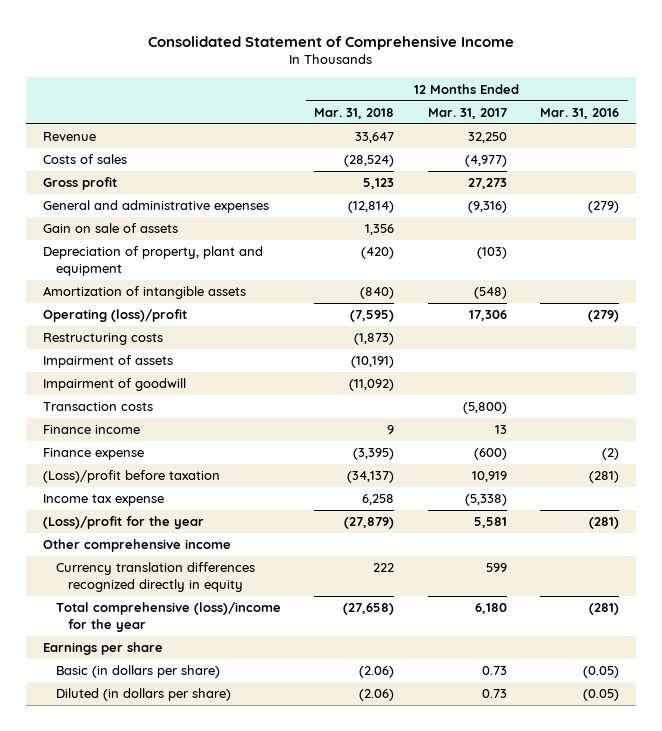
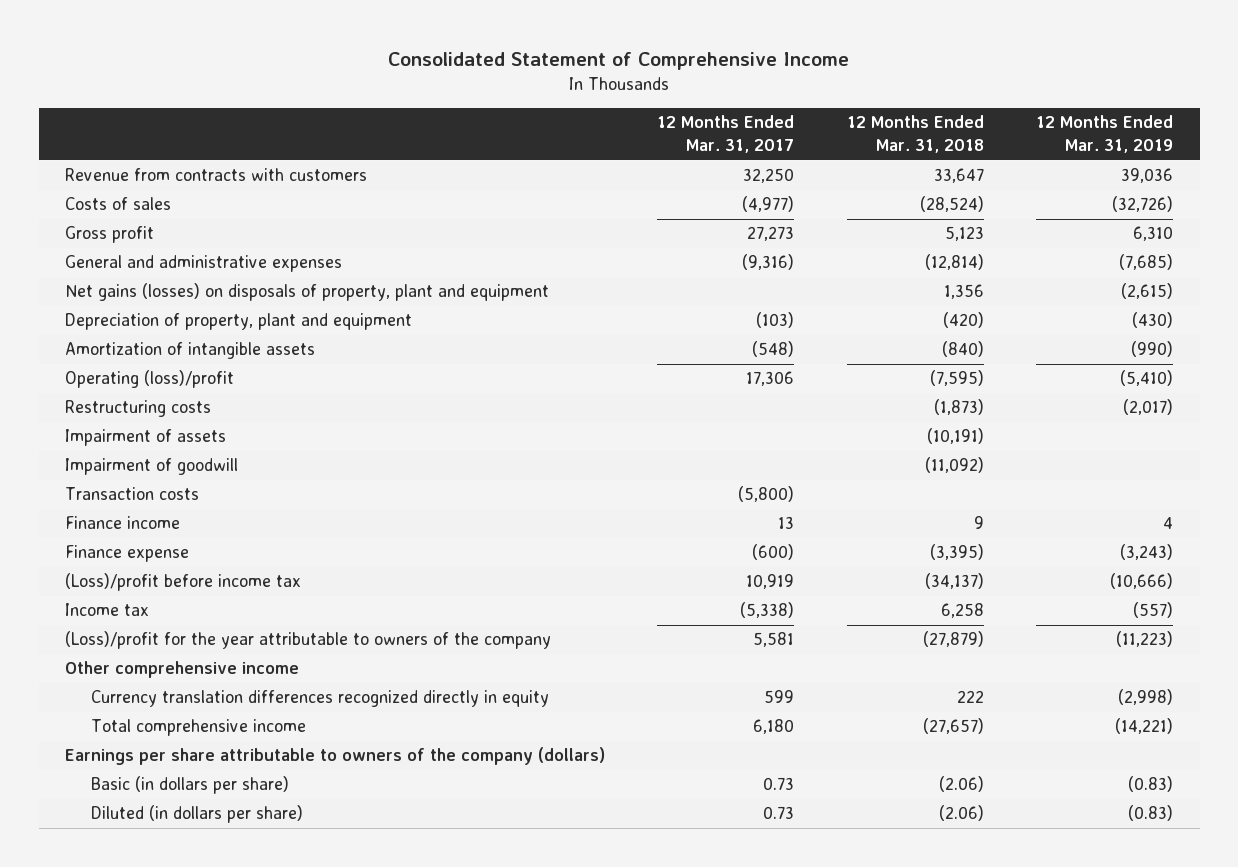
[540,107,620,119] Mar. 31, 2016 -> none
none -> [1036,115,1174,154] 12 Months Ended Mar. 31, 2019
[43,132,97,142] Revenue -> [64,168,367,182] Revenue from contracts with customers
[43,223,179,234] Gain on sale of assets -> [64,283,549,302] Net gains (losses) on disposals of property, plant and equipment
[43,470,221,484] (Loss)/profit before taxation -> [64,573,301,592] (Loss)/profit before income tax
[43,494,165,507] Income tax expense -> [64,603,149,617] Income tax
[43,516,205,530] (Loss)/profit for the year -> [64,631,551,650] (Loss)/profit for the year attributable to owners of the company
[55,602,281,632] Total comprehensive (loss)/income for the year -> [90,719,306,737] Total comprehensive income
[343,603,395,616] (27,658) -> [922,718,984,735] (27,657)
[43,642,164,656] Earnings per share -> [64,747,605,766] Earnings per share attributable to owners of the company (dollars)

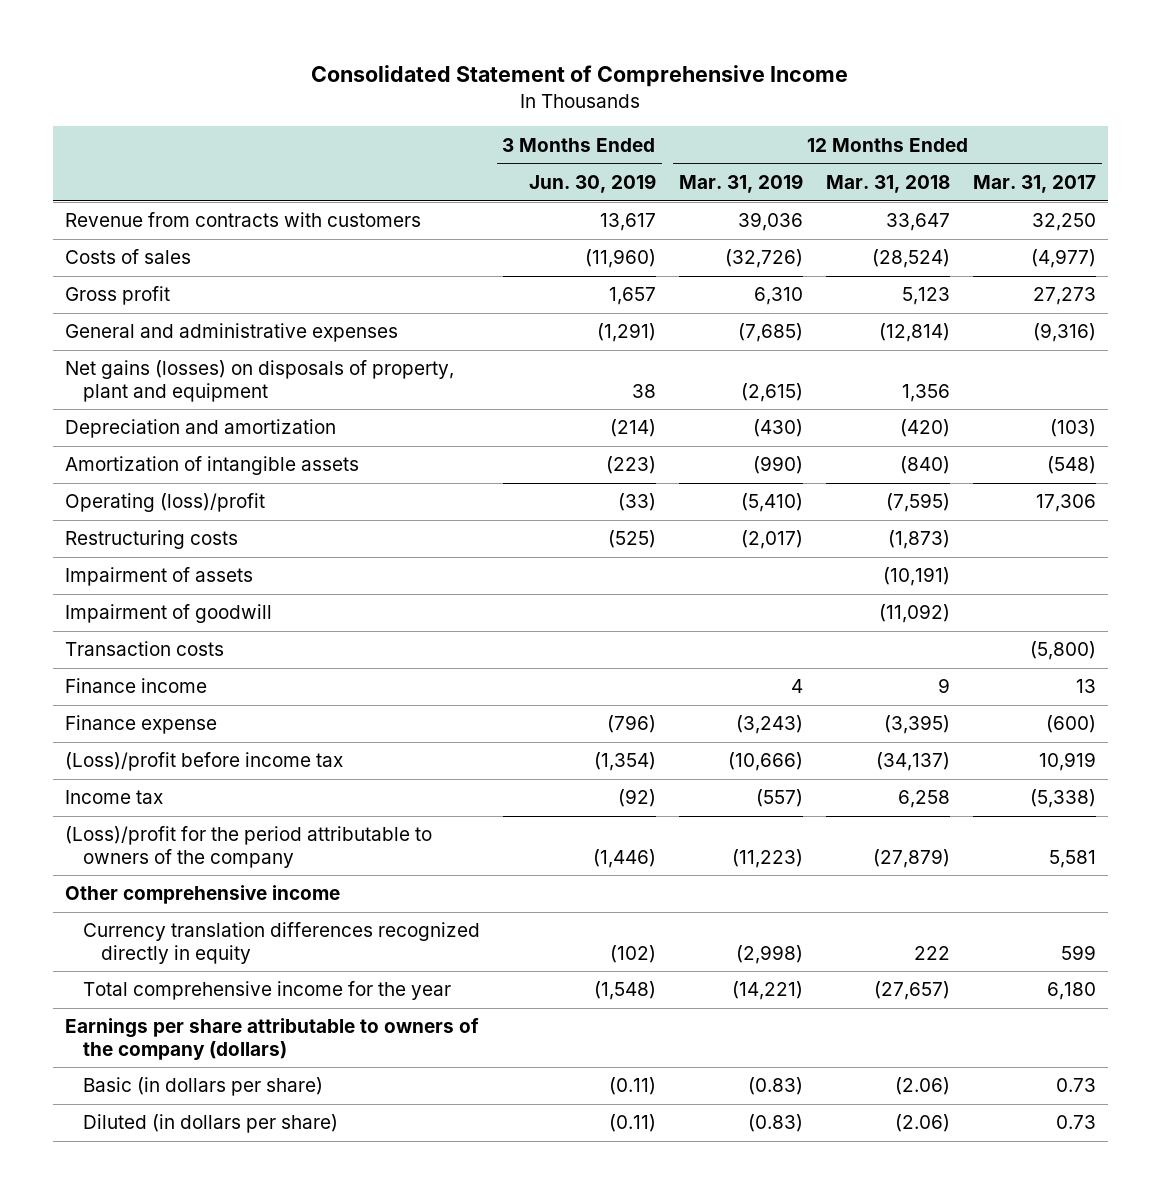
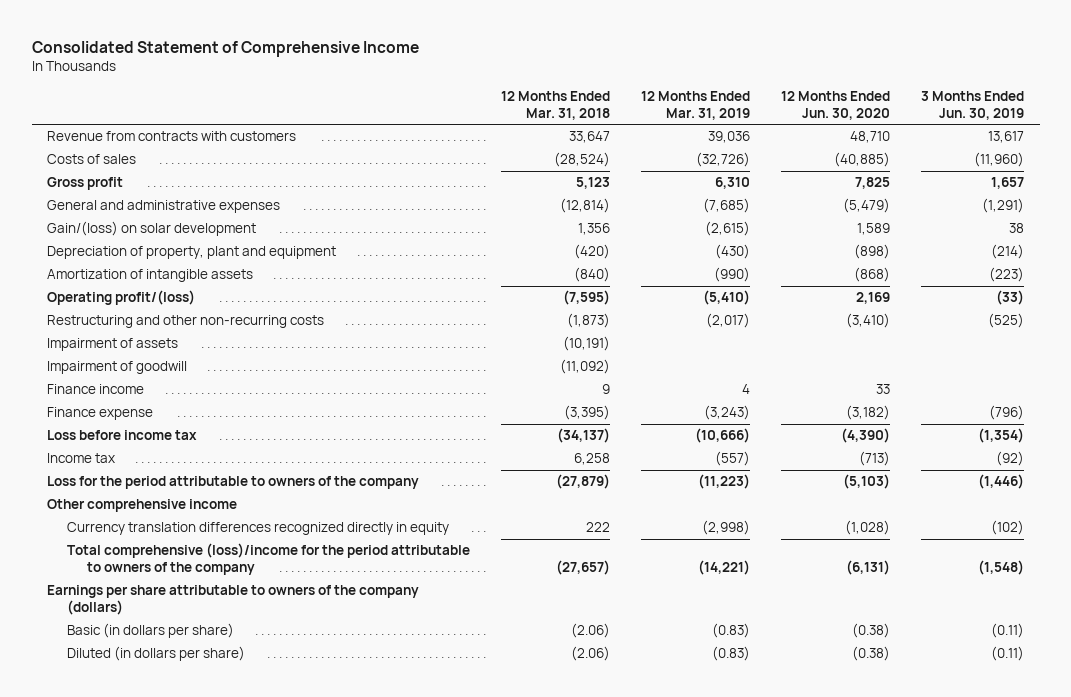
[973,174,1097,193] Mar. 31, 2017 -> none
none -> [781,91,891,120] 12 Months Ended Jun. 30, 2020
[64,360,454,402] Net gains (losses) on disposals of property, plant and equipment -> [47,221,257,237] Gain/(loss) on solar development
[64,419,336,439] Depreciation and amortization -> [47,246,337,260] Depreciation of property, plant and equipment
[64,493,265,513] Operating (loss)/profit -> [47,290,196,306] Operating profit/(loss)
[64,530,238,550] Restructuring costs -> [47,315,325,329] Restructuring and other non-recurring costs
[64,641,224,657] Transaction costs -> none
[64,752,343,772] (Loss)/profit before income tax -> [47,430,198,441] Loss before income tax
[64,826,432,868] (Loss)/profit for the period attributable to owners of the company -> [47,476,420,490] Loss for the period attributable to owners of the company
[82,981,451,1001] Total comprehensive income for the year -> [67,543,471,576] Total comprehensive (loss)/income for the period attributable to owners of the company

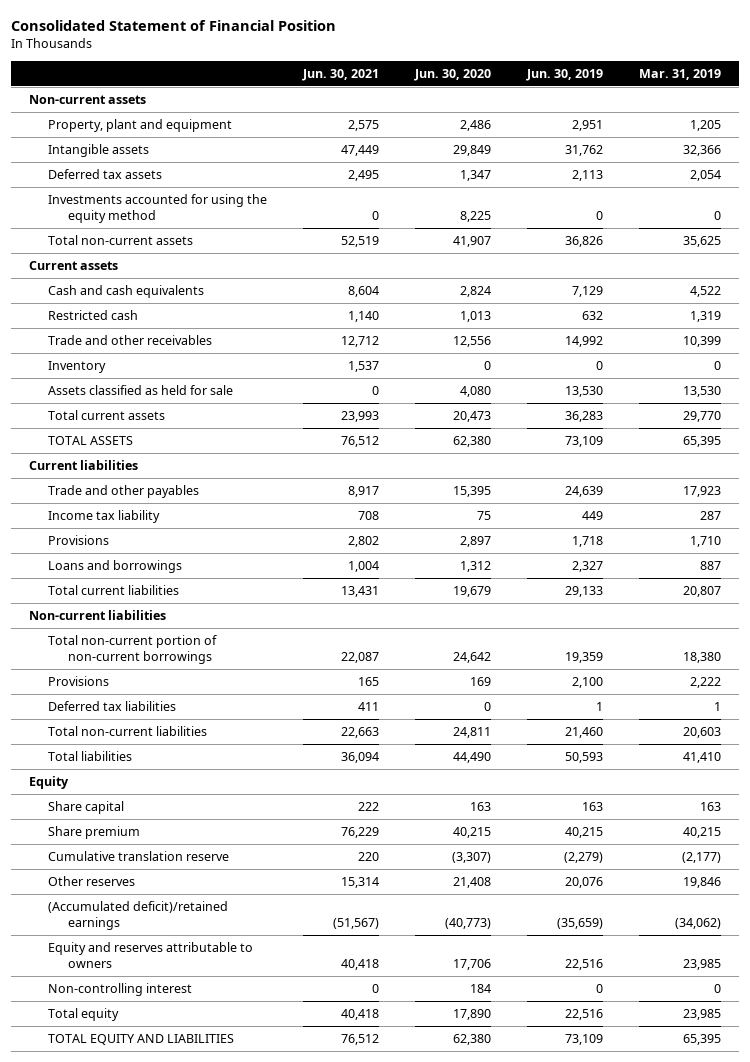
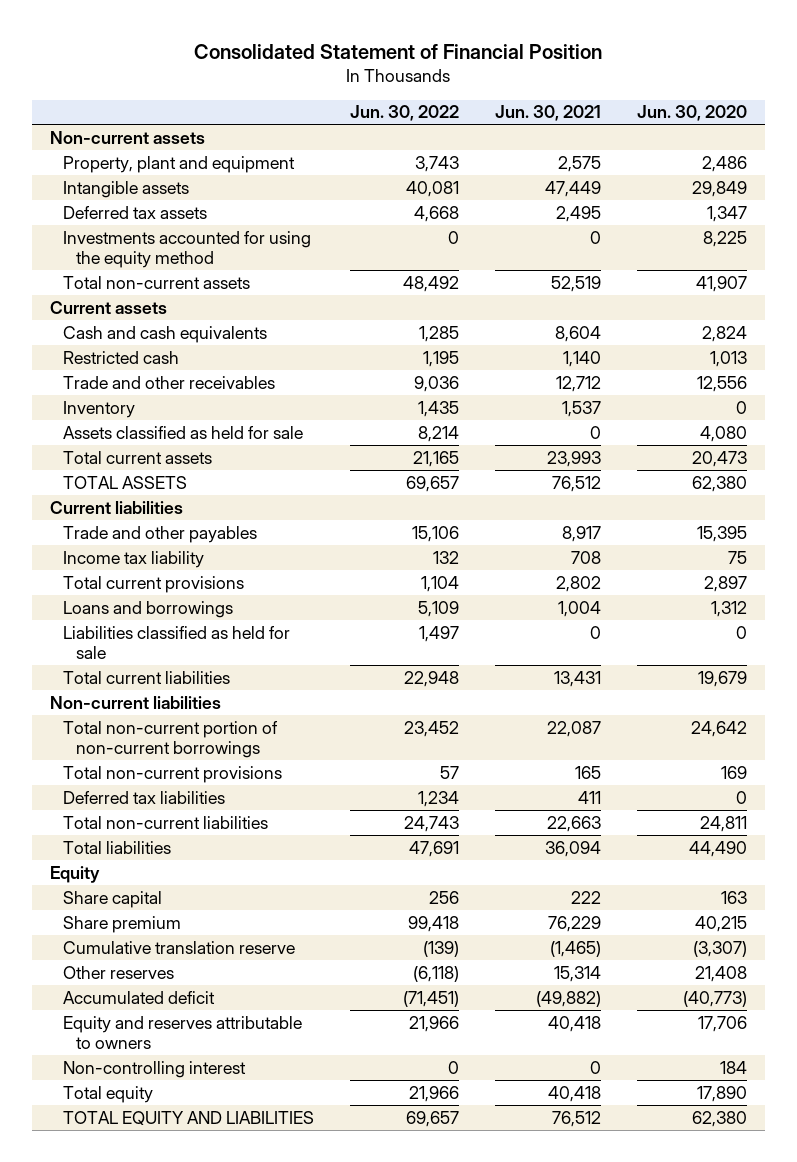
[525,68,603,81] Jun. 30, 2019 -> none
[638,68,721,80] Mar. 31, 2019 -> none
none -> [350,105,460,122] Jun. 30, 2022
[48,535,110,546] Provisions -> [63,575,245,593] Total current provisions
none -> [63,625,291,659] Liabilities classified as held for sale
[48,676,110,687] Provisions -> [63,765,283,783] Total non-current provisions
[358,852,380,862] 220 -> [550,940,602,957] (1,465)
[48,901,229,931] (Accumulated deficit)/retained earnings -> [63,990,216,1004] Accumulated deficit
[333,918,380,930] (51,567) -> [536,990,602,1007] (49,882)

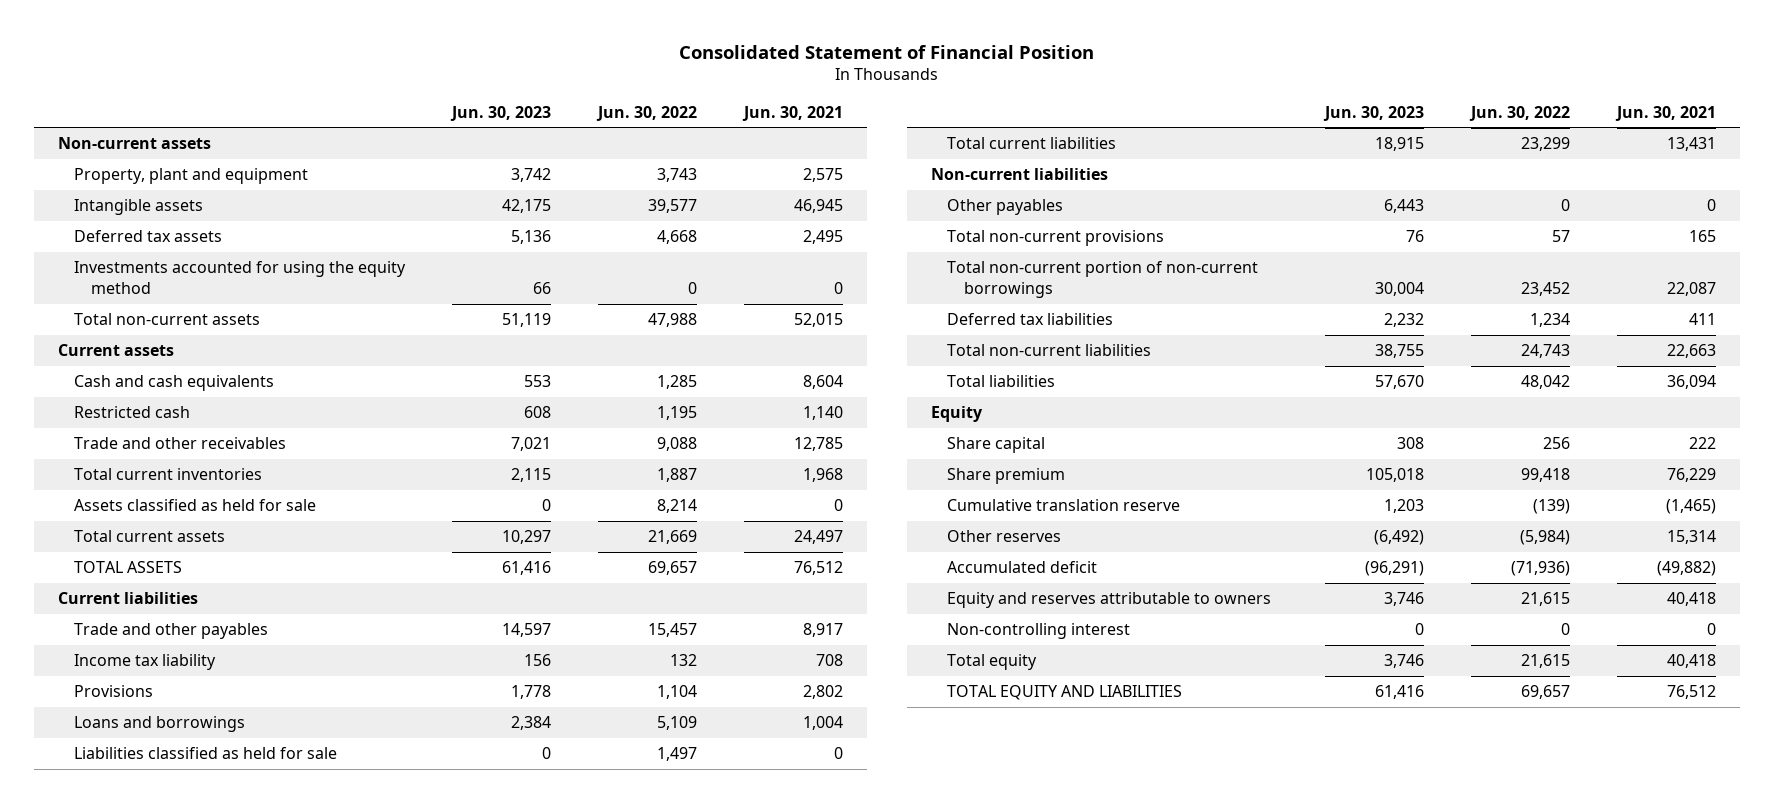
[636,105,747,122] Jun. 30, 2020 -> none
none -> [450,105,552,121] Jun. 30, 2023
[406,180,460,197] 40,081 -> [648,199,698,214] 39,577
[545,180,602,197] 47,449 -> [794,199,844,214] 46,945
[403,275,460,292] 48,492 -> [648,313,698,328] 47,988
[551,275,602,292] 52,519 -> [794,313,844,328] 52,015
[63,400,136,418] Inventory -> none
[414,375,460,392] 9,036 -> [657,437,698,452] 9,088
[556,375,602,392] 12,712 -> [794,437,844,452] 12,785
none -> [74,468,263,481] Total current inventories
[413,450,460,467] 21,165 -> [648,530,698,545] 21,669
[547,450,602,467] 23,993 -> [794,530,844,545] 24,497
[412,525,460,542] 15,106 -> [648,623,698,638] 15,457
[63,575,245,593] Total current provisions -> [74,685,154,698] Provisions
[404,670,460,687] 22,948 -> [1521,137,1571,152] 23,299
none -> [947,199,1064,216] Other payables
[63,720,279,758] Total non-current portion of non-current borrowings -> [947,261,1259,298] Total non-current portion of non-current borrowings
[409,840,460,857] 47,691 -> [1521,375,1571,390] 48,042
[413,965,460,982] (6,118) -> [1520,530,1571,546] (5,984)
[403,990,460,1007] (71,451) -> [1511,561,1571,577] (71,936)
[409,1015,460,1032] 21,966 -> [1521,592,1571,607] 21,615
[409,1085,460,1102] 21,966 -> [1521,654,1571,669] 21,615

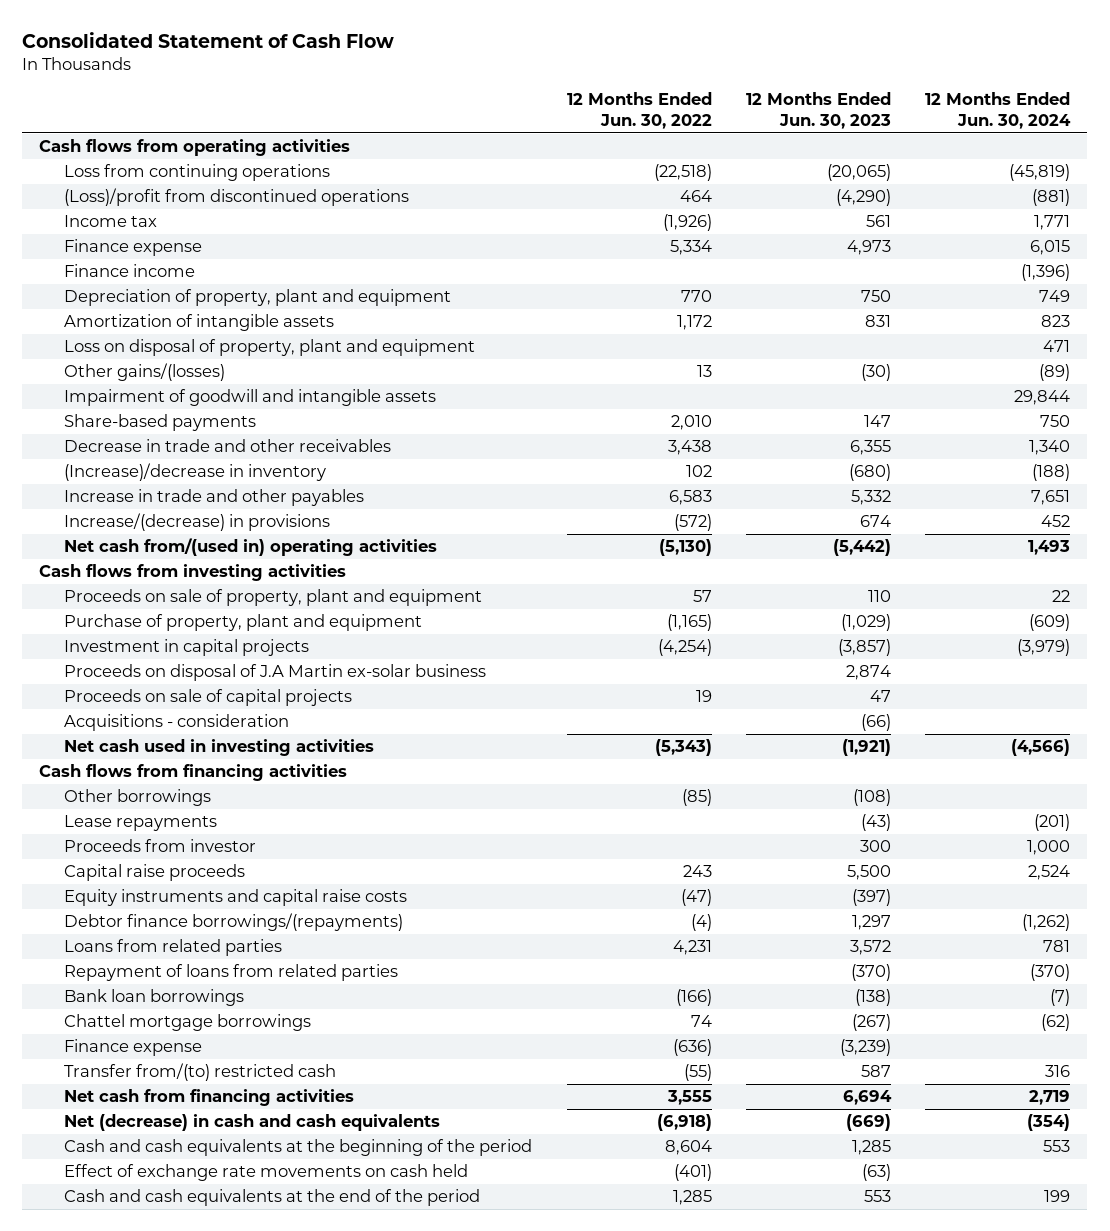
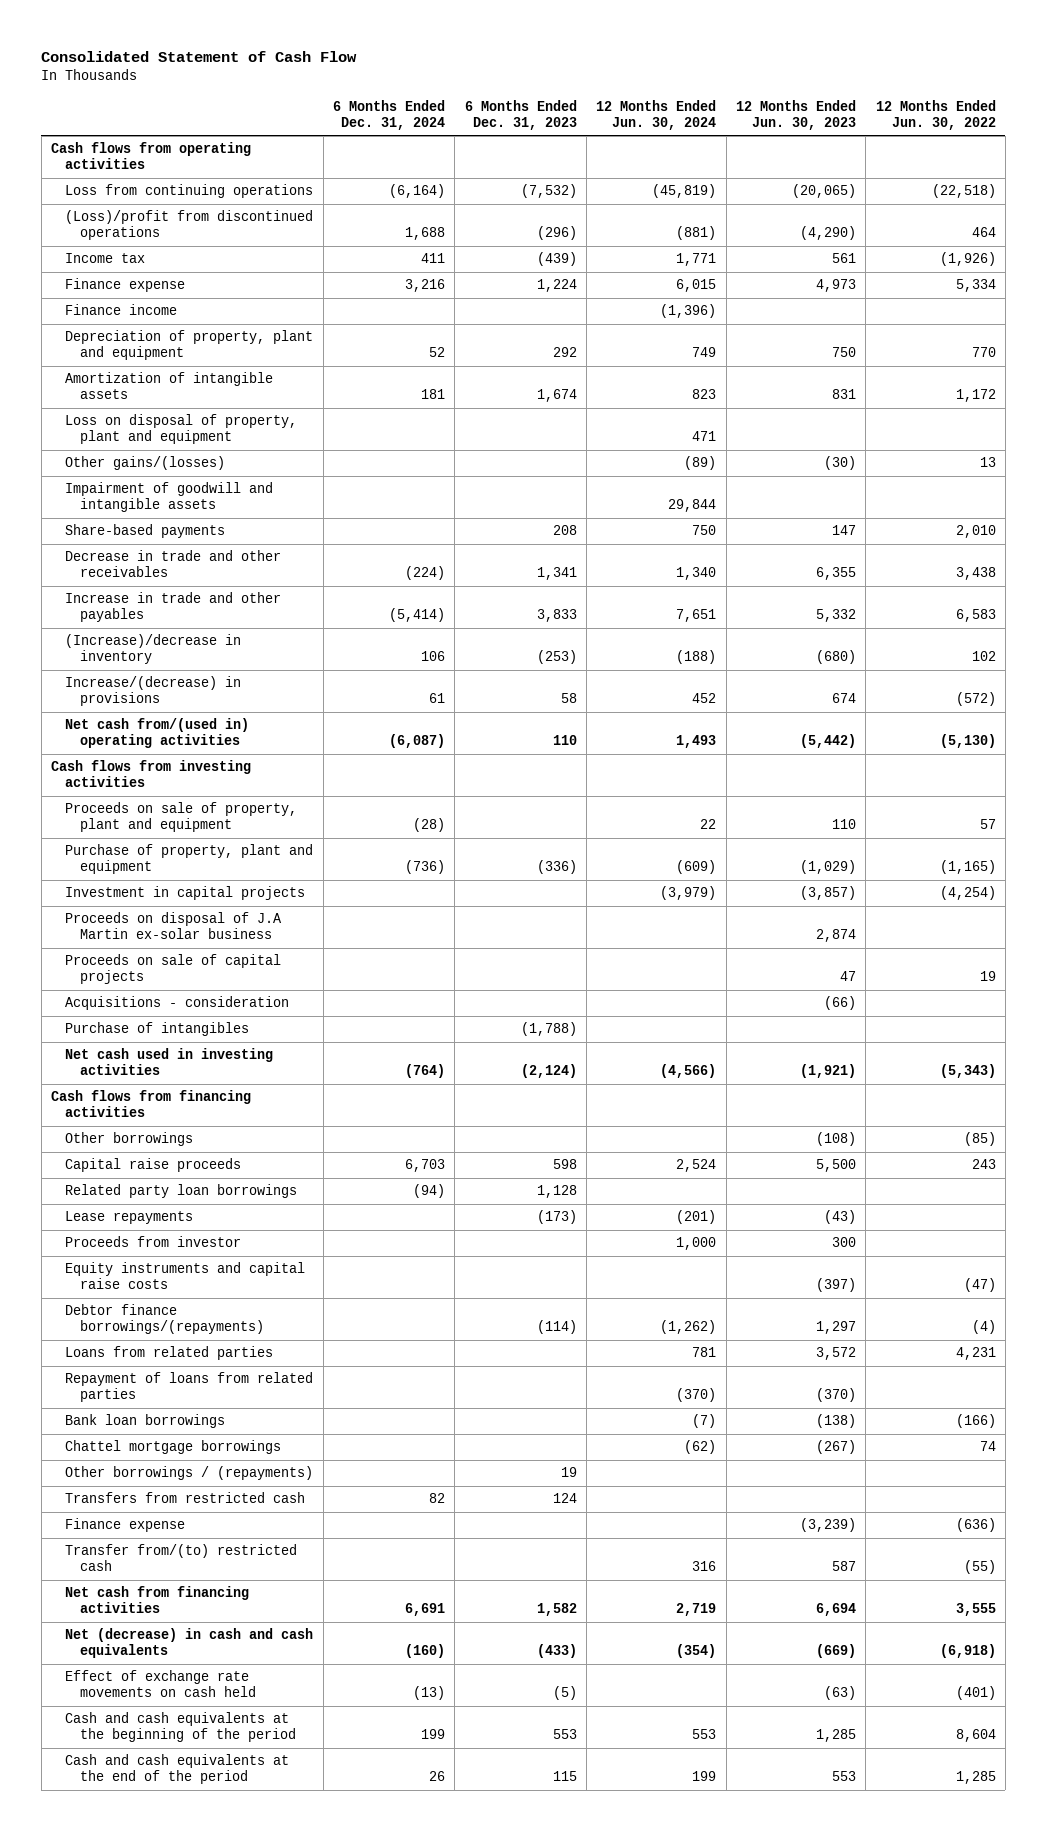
none -> [333,100,446,130] 6 Months Ended Dec. 31, 2024
none -> [464,100,577,130] 6 Months Ended Dec. 31, 2023
[64,463,327,482] (Increase)/decrease in inventory -> [65,634,242,665] (Increase)/decrease in inventory
none -> [65,1022,250,1037] Purchase of intangibles
[64,864,246,882] Capital raise proceeds -> [65,1158,242,1173] Capital raise proceeds
none -> [65,1184,298,1199] Related party loan borrowings
none -> [65,1466,314,1481] Other borrowings / (repayments)
none -> [65,1492,306,1504] Transfers from restricted cash
[64,1139,533,1157] Cash and cash equivalents at the beginning of the period -> [65,1712,296,1743] Cash and cash equivalents at the beginning of the period

